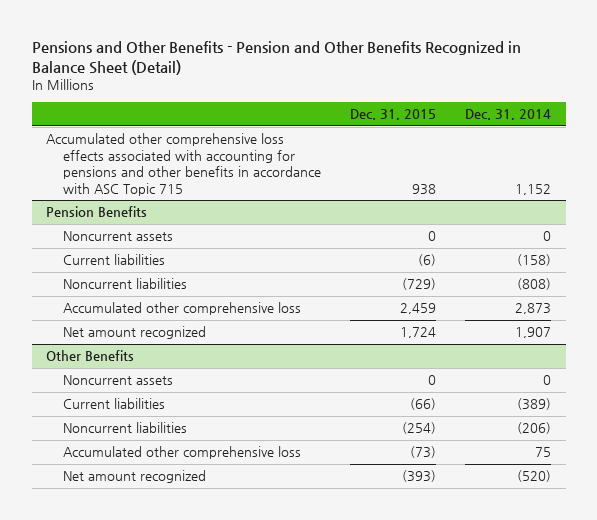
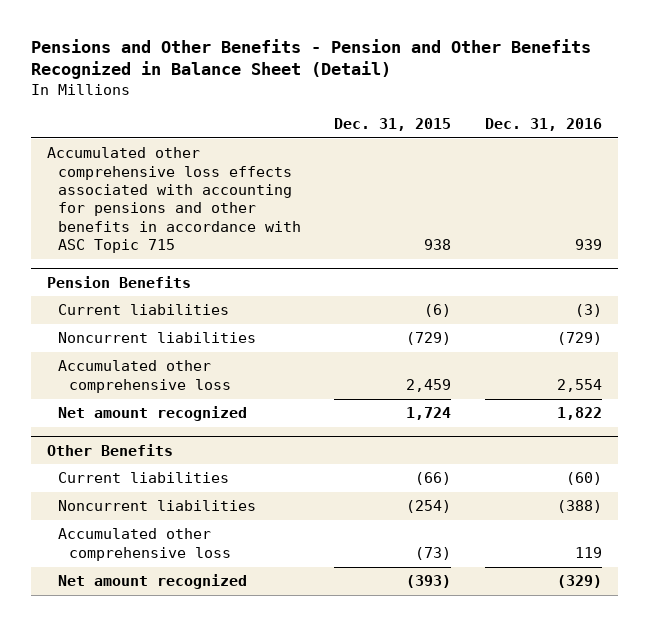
[464,109,551,121] Dec. 31, 2014 -> none
none -> [484,117,602,131] Dec. 31, 2016
[62,231,173,242] Noncurrent assets -> none
[62,375,173,386] Noncurrent assets -> none

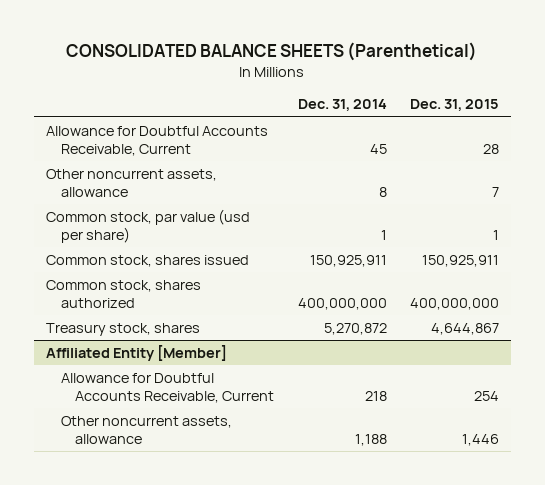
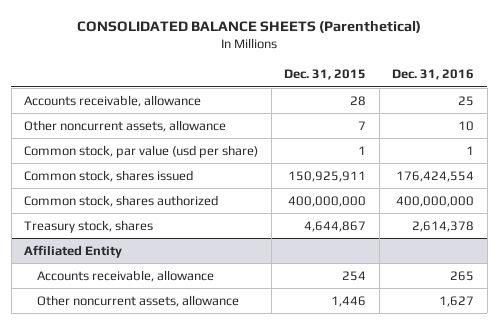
[297,99,387,112] Dec. 31, 2014 -> none
none -> [392,69,475,81] Dec. 31, 2016
[45,126,268,156] Allowance for Doubtful Accounts Receivable, Current -> [24,94,202,107] Accounts receivable, allowance
[45,345,227,362] Affiliated Entity [Member] -> [24,244,123,258] Affiliated Entity
[60,373,275,403] Allowance for Doubtful Accounts Receivable, Current -> [37,269,215,282] Accounts receivable, allowance

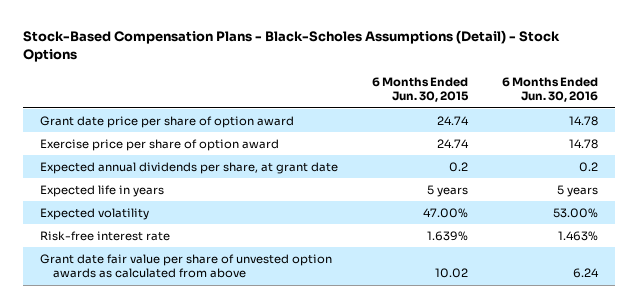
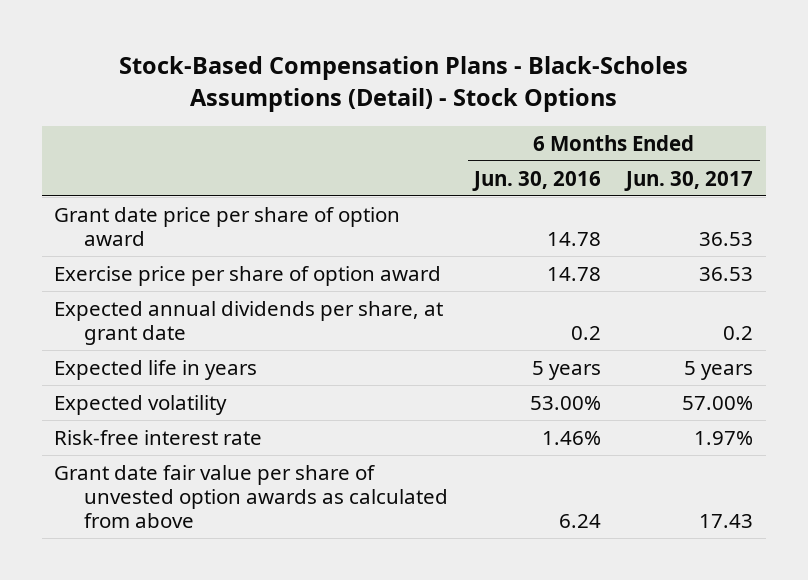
[372,77,470,103] 6 Months Ended Jun. 30, 2015 -> none
none -> [624,170,754,191] Jun. 30, 2017
[558,230,599,241] 1.463% -> [541,430,601,445] 1.46%

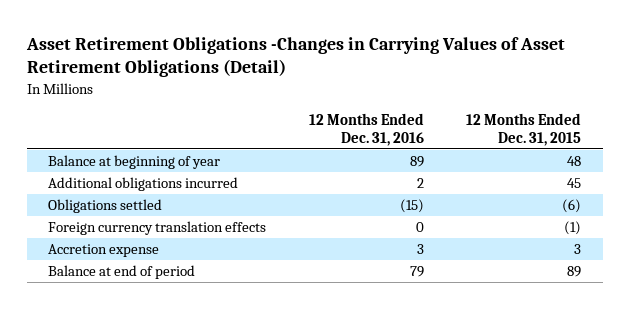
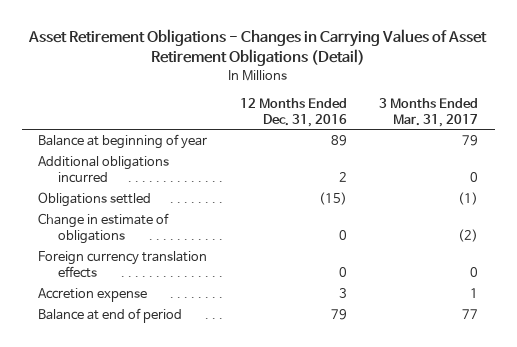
[25,36,565,78] Asset Retirement Obligations -Changes in Carrying Values of Asset Retirement Obligations (Detail) -> [28,28,488,67] Asset Retirement Obligations - Changes in Carrying Values of Asset Retirement Obligations (Detail)
[466,112,582,146] 12 Months Ended Dec. 31, 2015 -> none
none -> [379,98,479,127] 3 Months Ended Mar. 31, 2017
none -> [38,213,170,244] Change in estimate of obligations

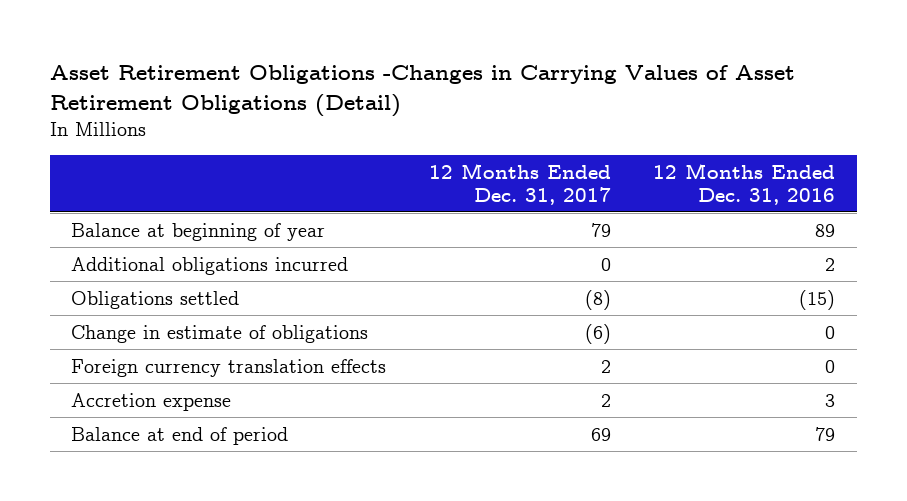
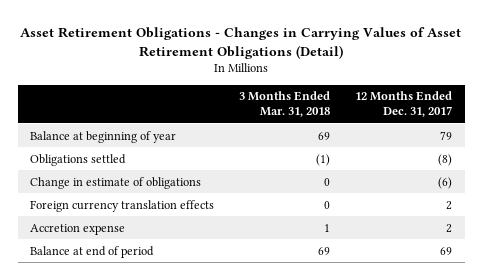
[49,64,795,117] Asset Retirement Obligations -Changes in Carrying Values of Asset Retirement Obligations (Detail) -> [20,26,462,59] Asset Retirement Obligations - Changes in Carrying Values of Asset Retirement Obligations (Detail)
[653,162,836,205] 12 Months Ended Dec. 31, 2016 -> none
none -> [239,91,331,118] 3 Months Ended Mar. 31, 2018
[71,256,349,275] Additional obligations incurred -> none

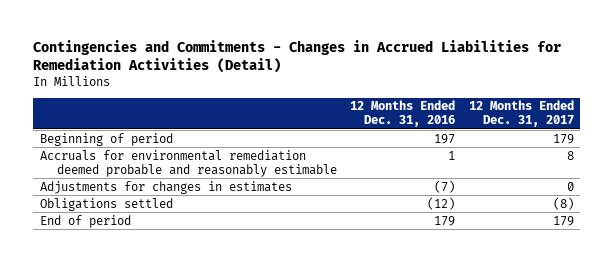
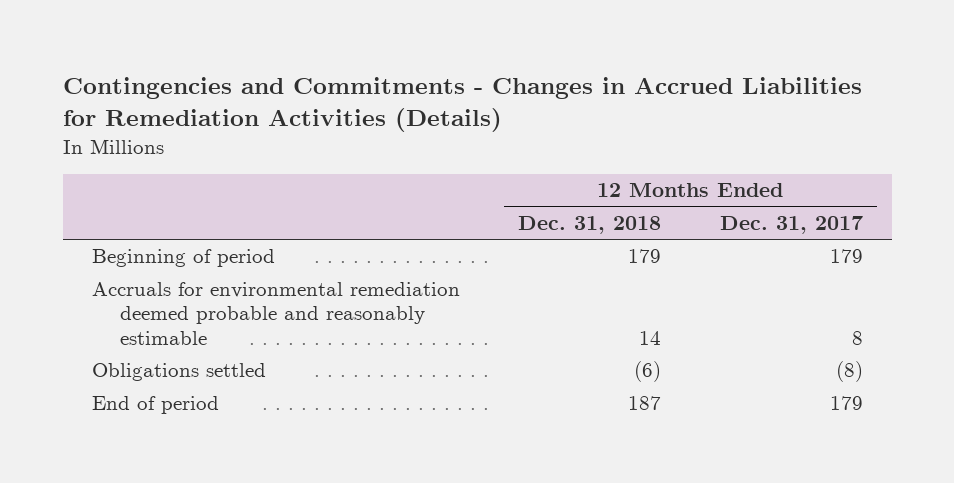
[33,39,562,73] Contingencies and Commitments - Changes in Accrued Liabilities for Remediation Activities (Detail) -> [62,77,862,133] Contingencies and Commitments - Changes in Accrued Liabilities for Remediation Activities (Details)
[350,100,456,128] 12 Months Ended Dec. 31, 2016 -> none
none -> [518,215,662,234] Dec. 31, 2018
[39,180,292,194] Adjustments for changes in estimates -> none

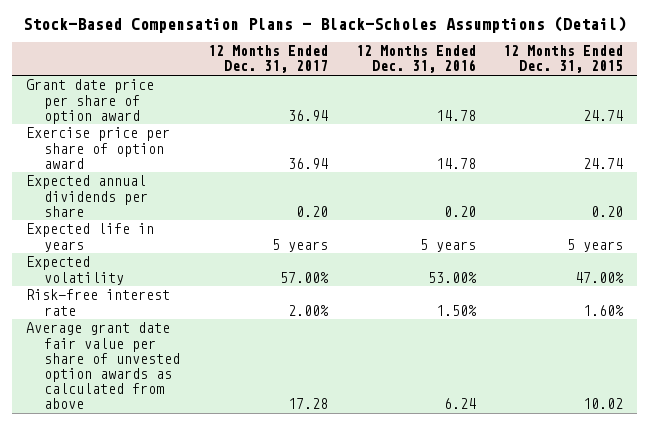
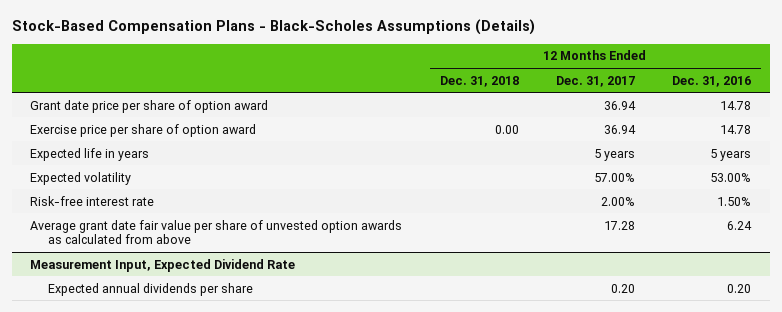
[22,16,626,34] Stock-Based Compensation Plans - Black-Scholes Assumptions (Detail) -> [11,19,535,36] Stock-Based Compensation Plans - Black-Scholes Assumptions (Details)
[503,45,624,74] 12 Months Ended Dec. 31, 2015 -> none
none -> [439,75,519,87] Dec. 31, 2018
[25,175,148,217] Expected annual dividends per share -> none
none -> [30,258,296,272] Measurement Input, Expected Dividend Rate
none -> [47,282,253,296] Expected annual dividends per share

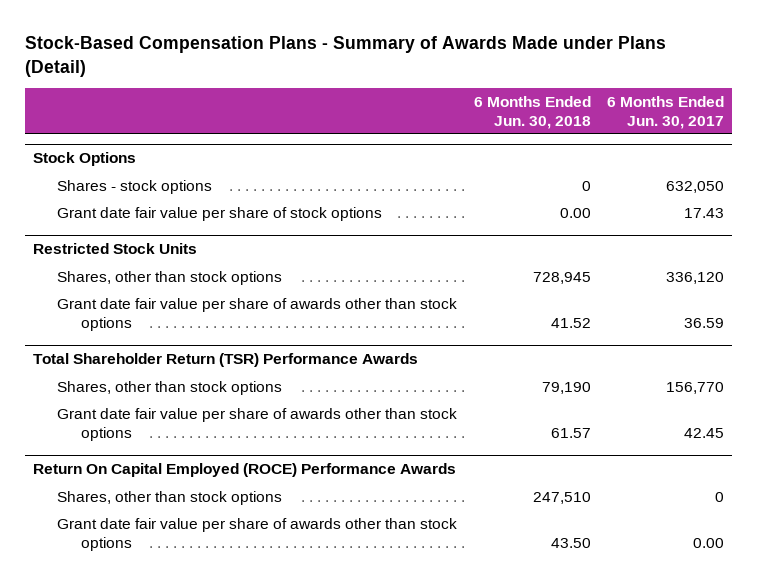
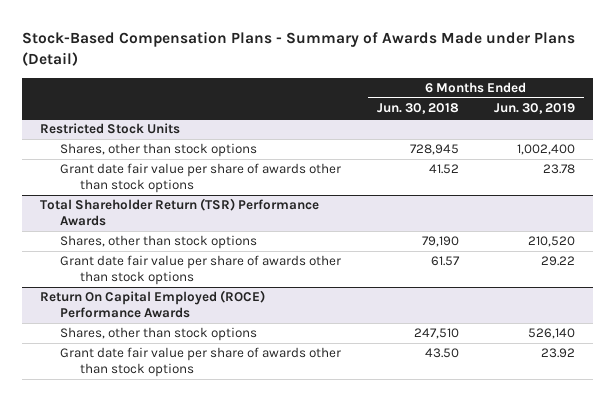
[606,95,724,129] 6 Months Ended Jun. 30, 2017 -> none
none -> [494,103,576,115] Jun. 30, 2019
[33,152,137,167] Stock Options -> none
[57,179,213,194] Shares - stock options -> none
[57,206,383,221] Grant date fair value per share of stock options -> none

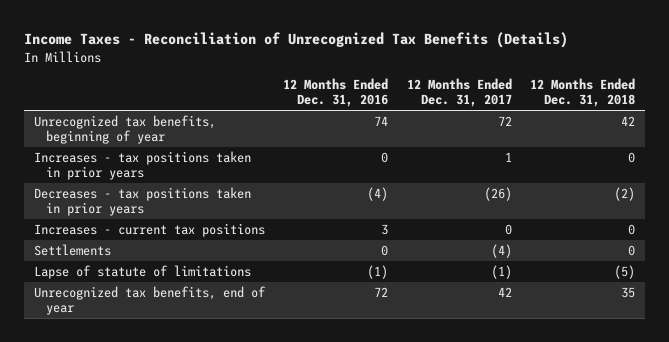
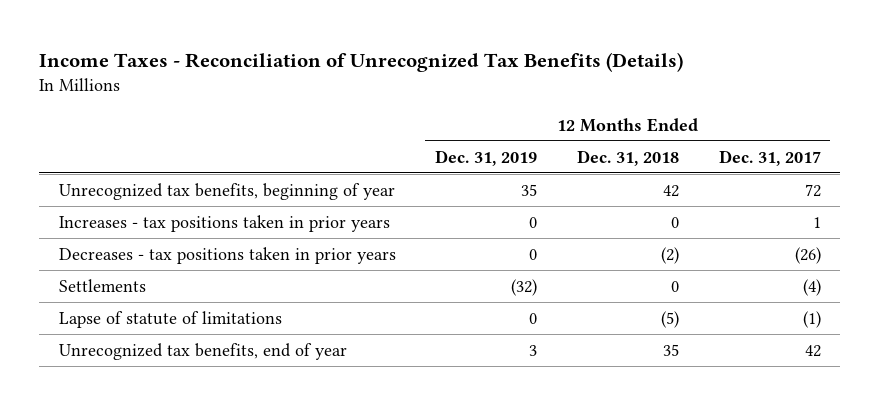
[283,78,389,108] 12 Months Ended Dec. 31, 2016 -> none
none -> [435,149,538,166] Dec. 31, 2019
[33,222,265,237] Increases - current tax positions -> none

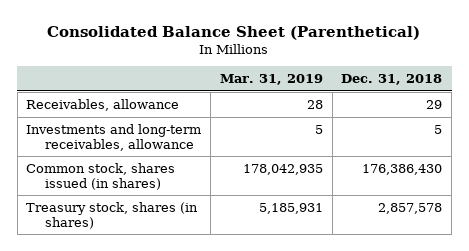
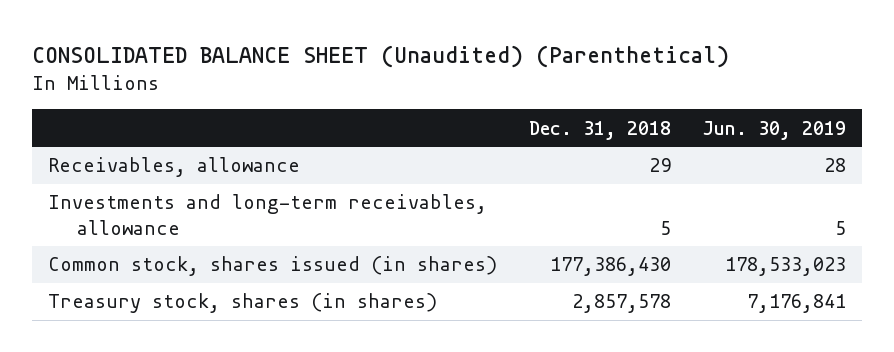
[47,25,421,40] Consolidated Balance Sheet (Parenthetical) -> [32,44,730,68] CONSOLIDATED BALANCE SHEET (Unaudited) (Parenthetical)
[219,74,323,86] Mar. 31, 2019 -> none
none -> [702,120,847,140] Jun. 30, 2019
[362,163,443,175] 176,386,430 -> [549,257,671,277] 177,386,430

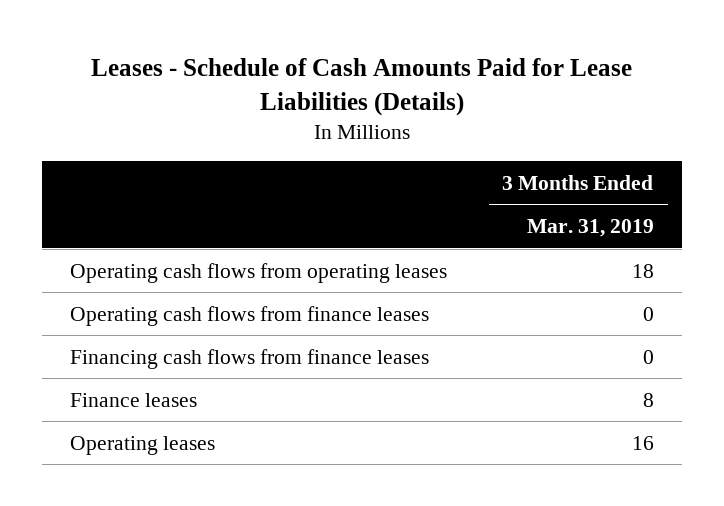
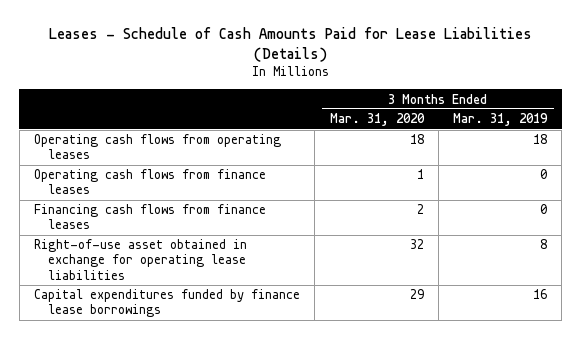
none -> [329,113,425,127] Mar. 31, 2020
[70,392,198,407] Finance leases -> [34,239,248,280] Right-of-use asset obtained in exchange for operating lease liabilities
[70,435,216,455] Operating leases -> [34,289,301,318] Capital expenditures funded by finance lease borrowings

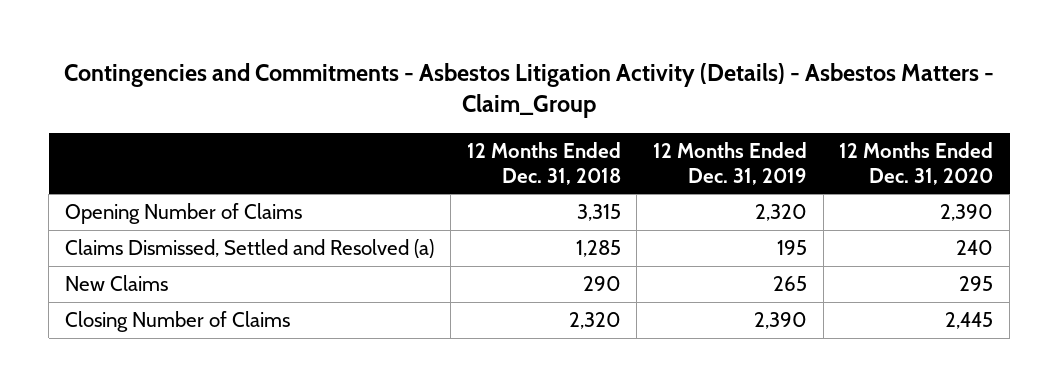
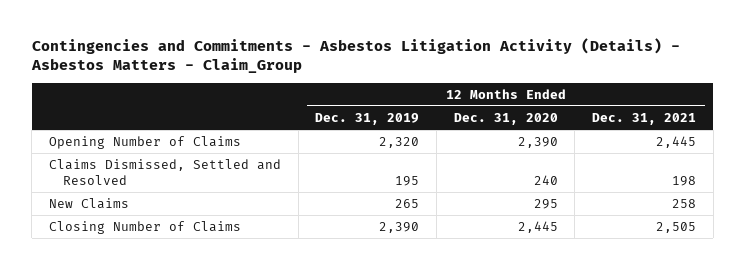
[466,141,621,185] 12 Months Ended Dec. 31, 2018 -> none
none -> [592,113,697,126] Dec. 31, 2021
[65,239,435,259] Claims Dismissed, Settled and Resolved (a) -> [48,159,281,185] Claims Dismissed, Settled and Resolved

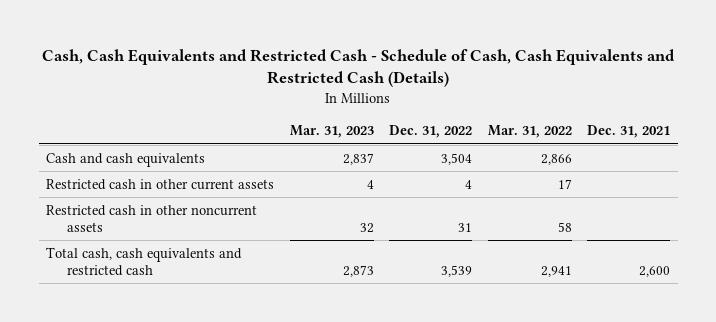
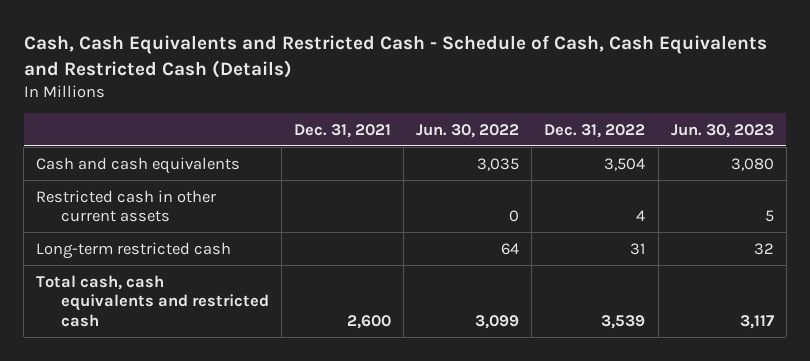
[289,125,374,139] Mar. 31, 2023 -> none
[487,125,572,139] Mar. 31, 2022 -> none
none -> [416,123,520,138] Jun. 30, 2022
none -> [670,123,774,138] Jun. 30, 2023
[46,204,258,233] Restricted cash in other noncurrent assets -> [36,241,232,259] Long-term restricted cash

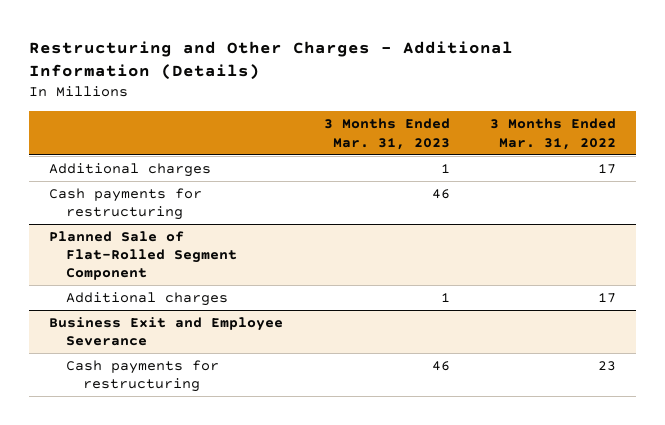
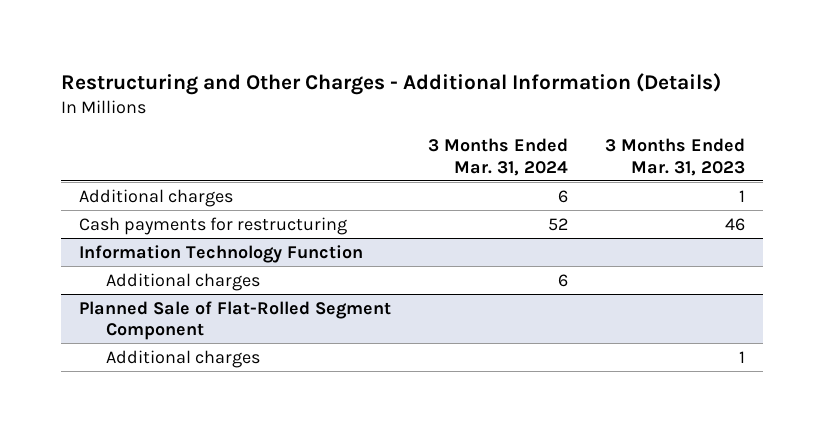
[489,118,616,150] 3 Months Ended Mar. 31, 2022 -> none
none -> [428,138,569,176] 3 Months Ended Mar. 31, 2024
none -> [79,244,364,263] Information Technology Function
none -> [105,272,260,291] Additional charges
[49,316,284,347] Business Exit and Employee Severance -> none
[66,359,220,393] Cash payments for restructuring -> none

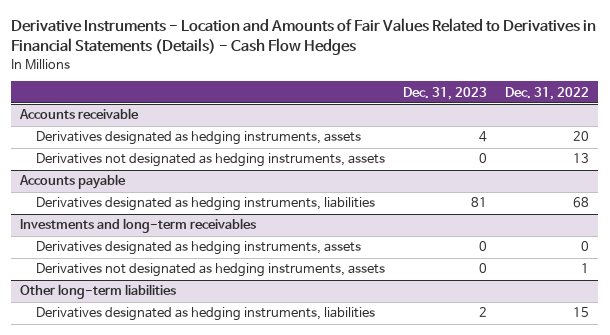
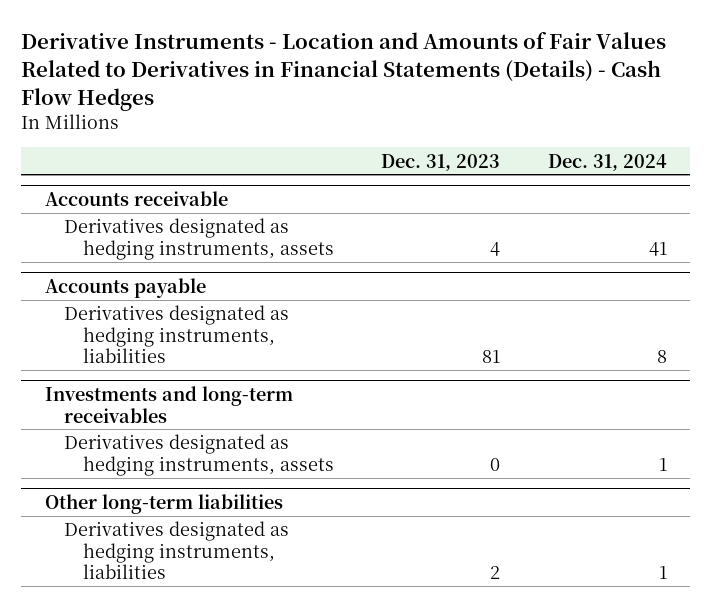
[505,86,590,100] Dec. 31, 2022 -> none
none -> [547,153,667,171] Dec. 31, 2024
[36,153,386,168] Derivatives not designated as hedging instruments, assets -> none
[36,263,386,278] Derivatives not designated as hedging instruments, assets -> none

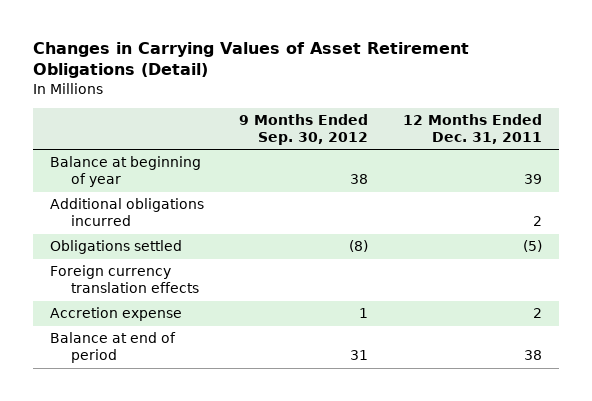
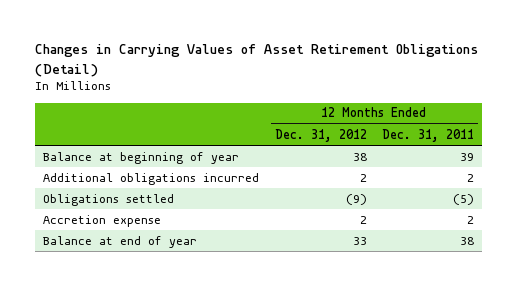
[239,113,369,145] 9 Months Ended Sep. 30, 2012 -> none
none -> [274,128,367,142] Dec. 31, 2012
[50,265,200,294] Foreign currency translation effects -> none
[50,332,177,364] Balance at end of period -> [43,235,198,248] Balance at end of year

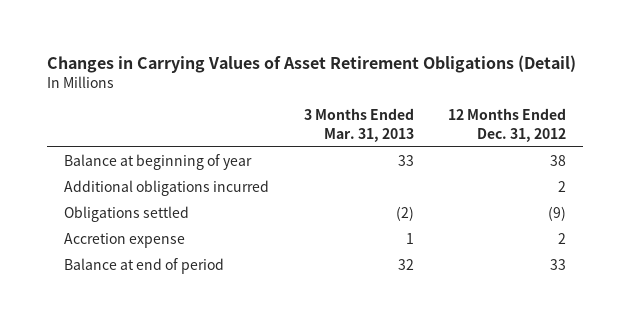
[382,128,475,142] Dec. 31, 2011 -> none
none -> [303,108,414,142] 3 Months Ended Mar. 31, 2013
[43,235,198,248] Balance at end of year -> [64,258,225,275] Balance at end of period

